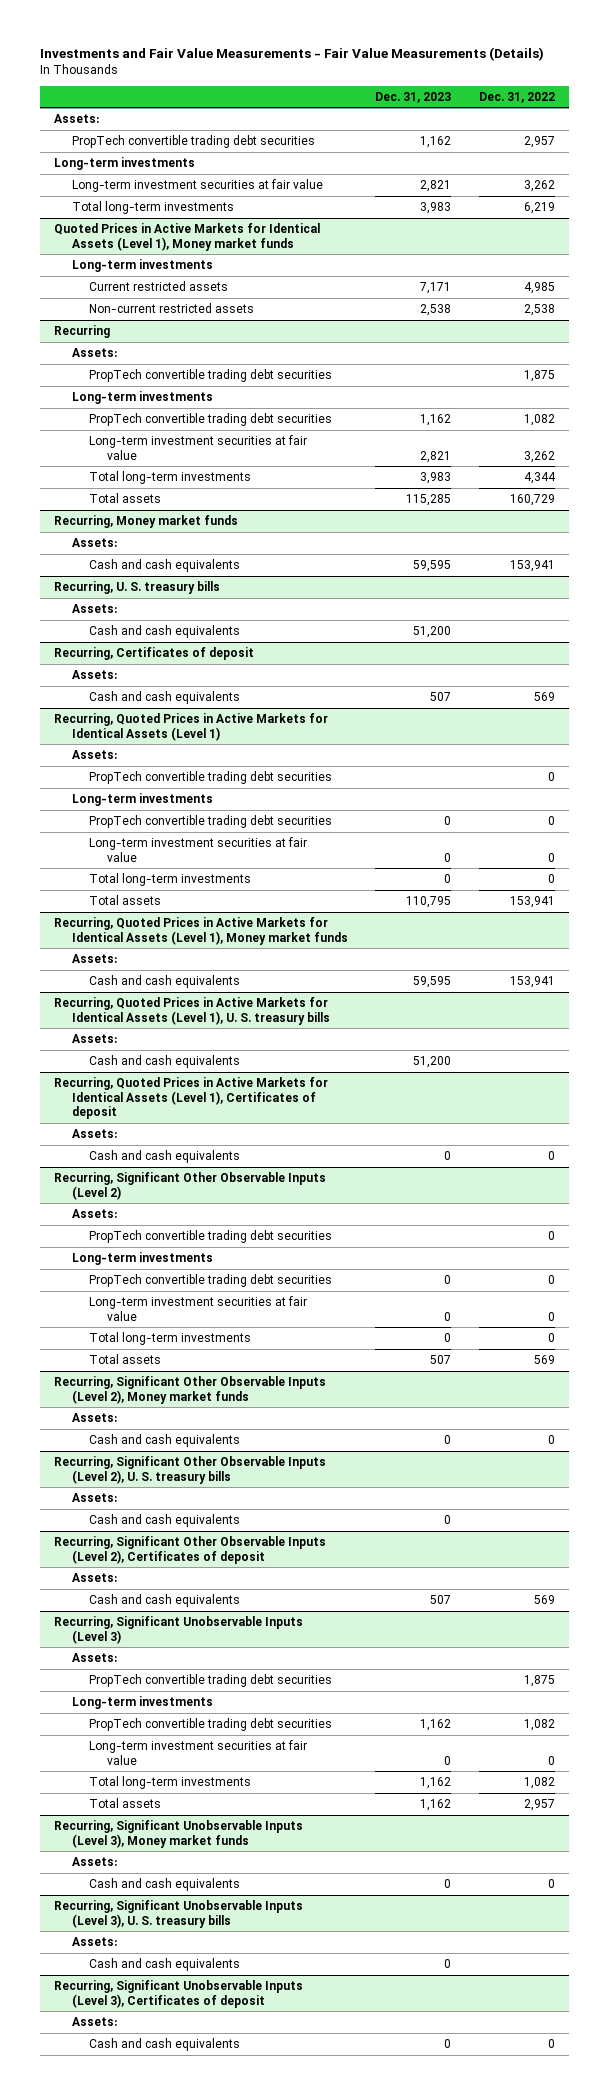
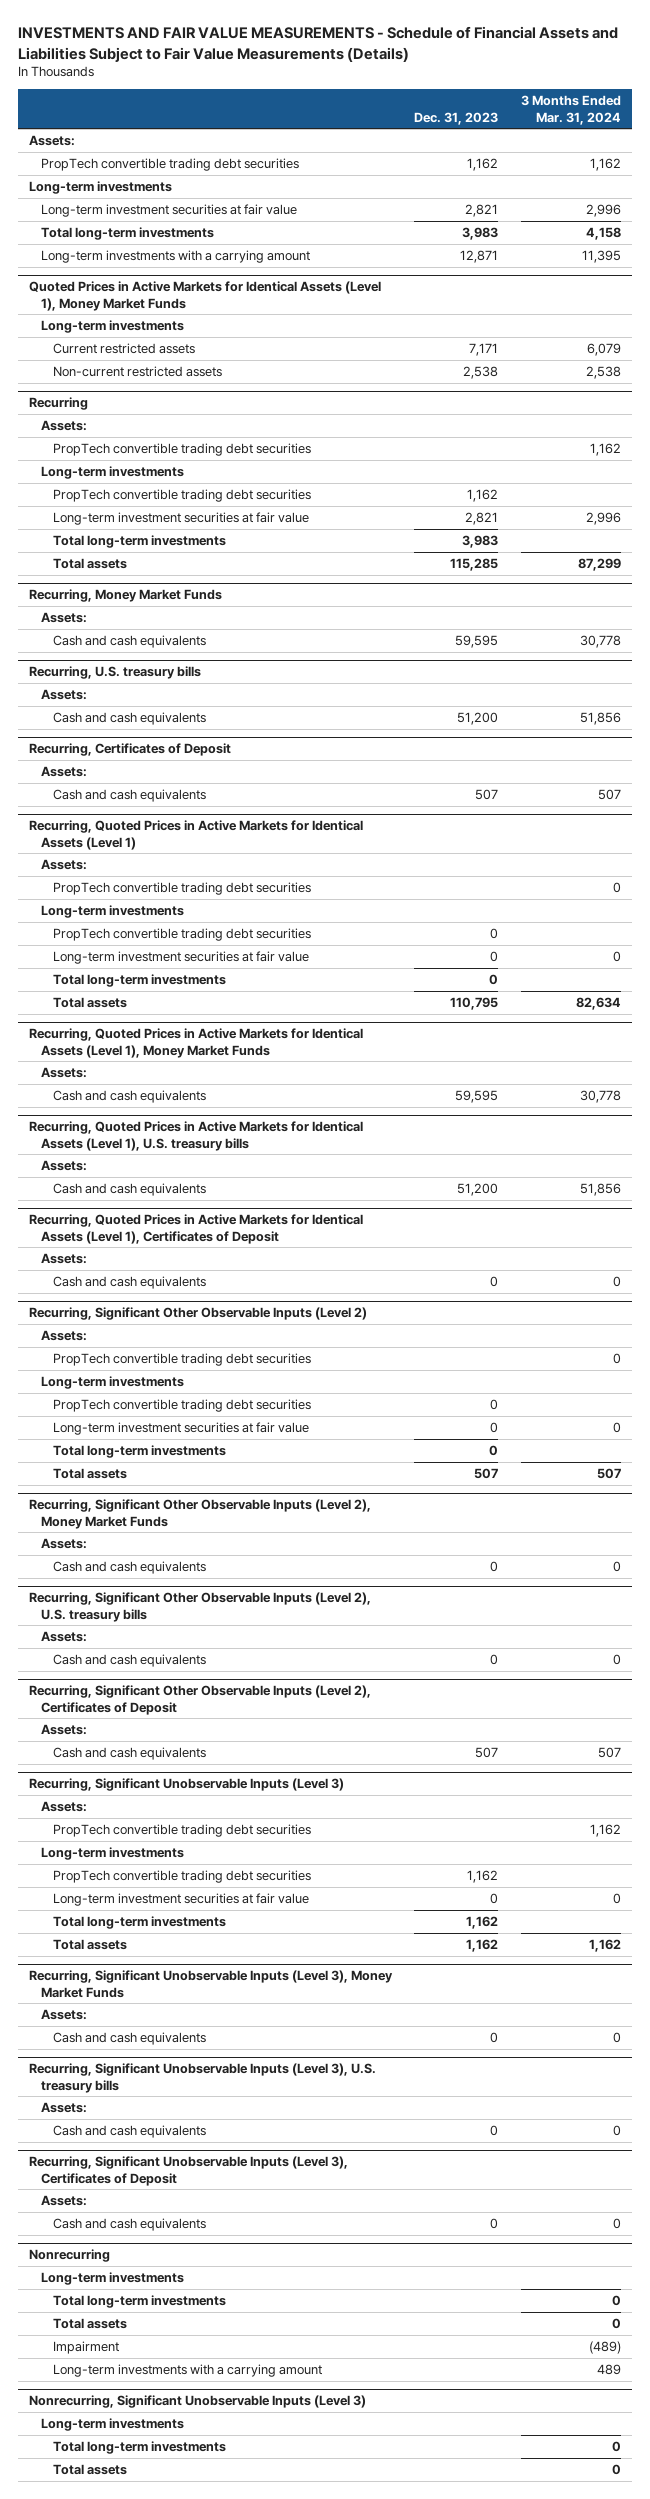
[39,46,544,61] Investments and Fair Value Measurements - Fair Value Measurements (Details) -> [17,26,618,62] INVESTMENTS AND FAIR VALUE MEASUREMENTS - Schedule of Financial Assets and Liabilities Subject to Fair Value Measurements (Details)
[479,91,556,103] Dec. 31, 2022 -> none
none -> [520,95,621,125] 3 Months Ended Mar. 31, 2024
none -> [40,250,310,264] Long-term investments with a carrying amount
[53,223,320,251] Quoted Prices in Active Markets for Identical Assets (Level 1), Money market funds -> [29,281,382,311] Quoted Prices in Active Markets for Identical Assets (Level 1), Money Market Funds
[53,515,238,529] Recurring, Money market funds -> [29,589,223,603] Recurring, Money Market Funds
[53,581,220,595] Recurring, U. S. treasury bills -> [29,666,202,680] Recurring, U.S. treasury bills
[53,647,254,661] Recurring, Certificates of deposit -> [29,743,232,757] Recurring, Certificates of Deposit
[53,917,348,945] Recurring, Quoted Prices in Active Markets for Identical Assets (Level 1), Money market funds -> [29,1028,364,1058] Recurring, Quoted Prices in Active Markets for Identical Assets (Level 1), Money Market Funds
[53,997,330,1025] Recurring, Quoted Prices in Active Markets for Identical Assets (Level 1), U. S. treasury bills -> [29,1121,364,1151] Recurring, Quoted Prices in Active Markets for Identical Assets (Level 1), U.S. treasury bills
[53,1077,328,1120] Recurring, Quoted Prices in Active Markets for Identical Assets (Level 1), Certificates of deposit -> [29,1214,364,1244] Recurring, Quoted Prices in Active Markets for Identical Assets (Level 1), Certificates of Deposit
[53,1376,326,1404] Recurring, Significant Other Observable Inputs (Level 2), Money market funds -> [29,1499,372,1529] Recurring, Significant Other Observable Inputs (Level 2), Money Market Funds
[53,1456,326,1484] Recurring, Significant Other Observable Inputs (Level 2), U. S. treasury bills -> [29,1592,372,1622] Recurring, Significant Other Observable Inputs (Level 2), U.S. treasury bills
[53,1536,326,1564] Recurring, Significant Other Observable Inputs (Level 2), Certificates of deposit -> [29,1685,372,1715] Recurring, Significant Other Observable Inputs (Level 2), Certificates of Deposit
[53,1820,303,1848] Recurring, Significant Unobservable Inputs (Level 3), Money market funds -> [29,1970,394,1998] Recurring, Significant Unobservable Inputs (Level 3), Money Market Funds
[53,1900,303,1928] Recurring, Significant Unobservable Inputs (Level 3), U. S. treasury bills -> [29,2063,377,2093] Recurring, Significant Unobservable Inputs (Level 3), U.S. treasury bills
[53,1980,303,2008] Recurring, Significant Unobservable Inputs (Level 3), Certificates of deposit -> [29,2156,349,2186] Recurring, Significant Unobservable Inputs (Level 3), Certificates of Deposit
none -> [29,2249,111,2263] Nonrecurring
none -> [40,2272,184,2286] Long-term investments
none -> [52,2295,226,2309] Total long-term investments
none -> [52,2318,127,2330] Total assets
none -> [52,2341,119,2355] Impairment
none -> [52,2364,322,2378] Long-term investments with a carrying amount
none -> [29,2395,367,2409] Nonrecurring, Significant Unobservable Inputs (Level 3)
none -> [40,2418,184,2432] Long-term investments
none -> [52,2441,226,2455] Total long-term investments
none -> [52,2464,127,2476] Total assets

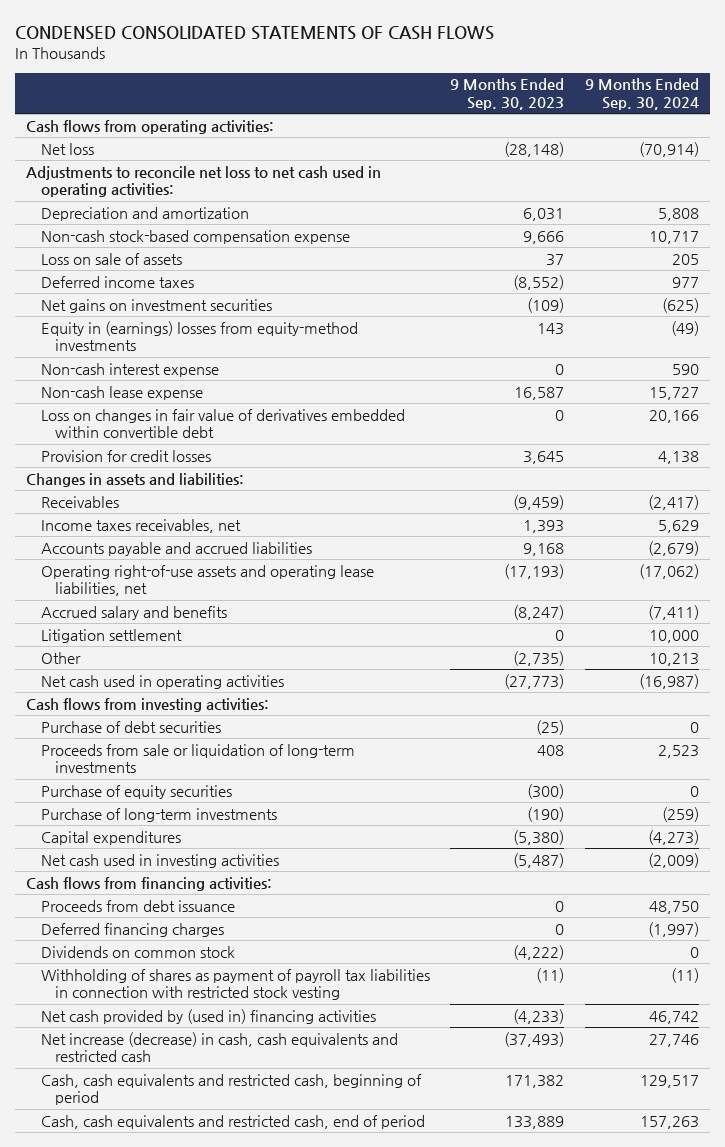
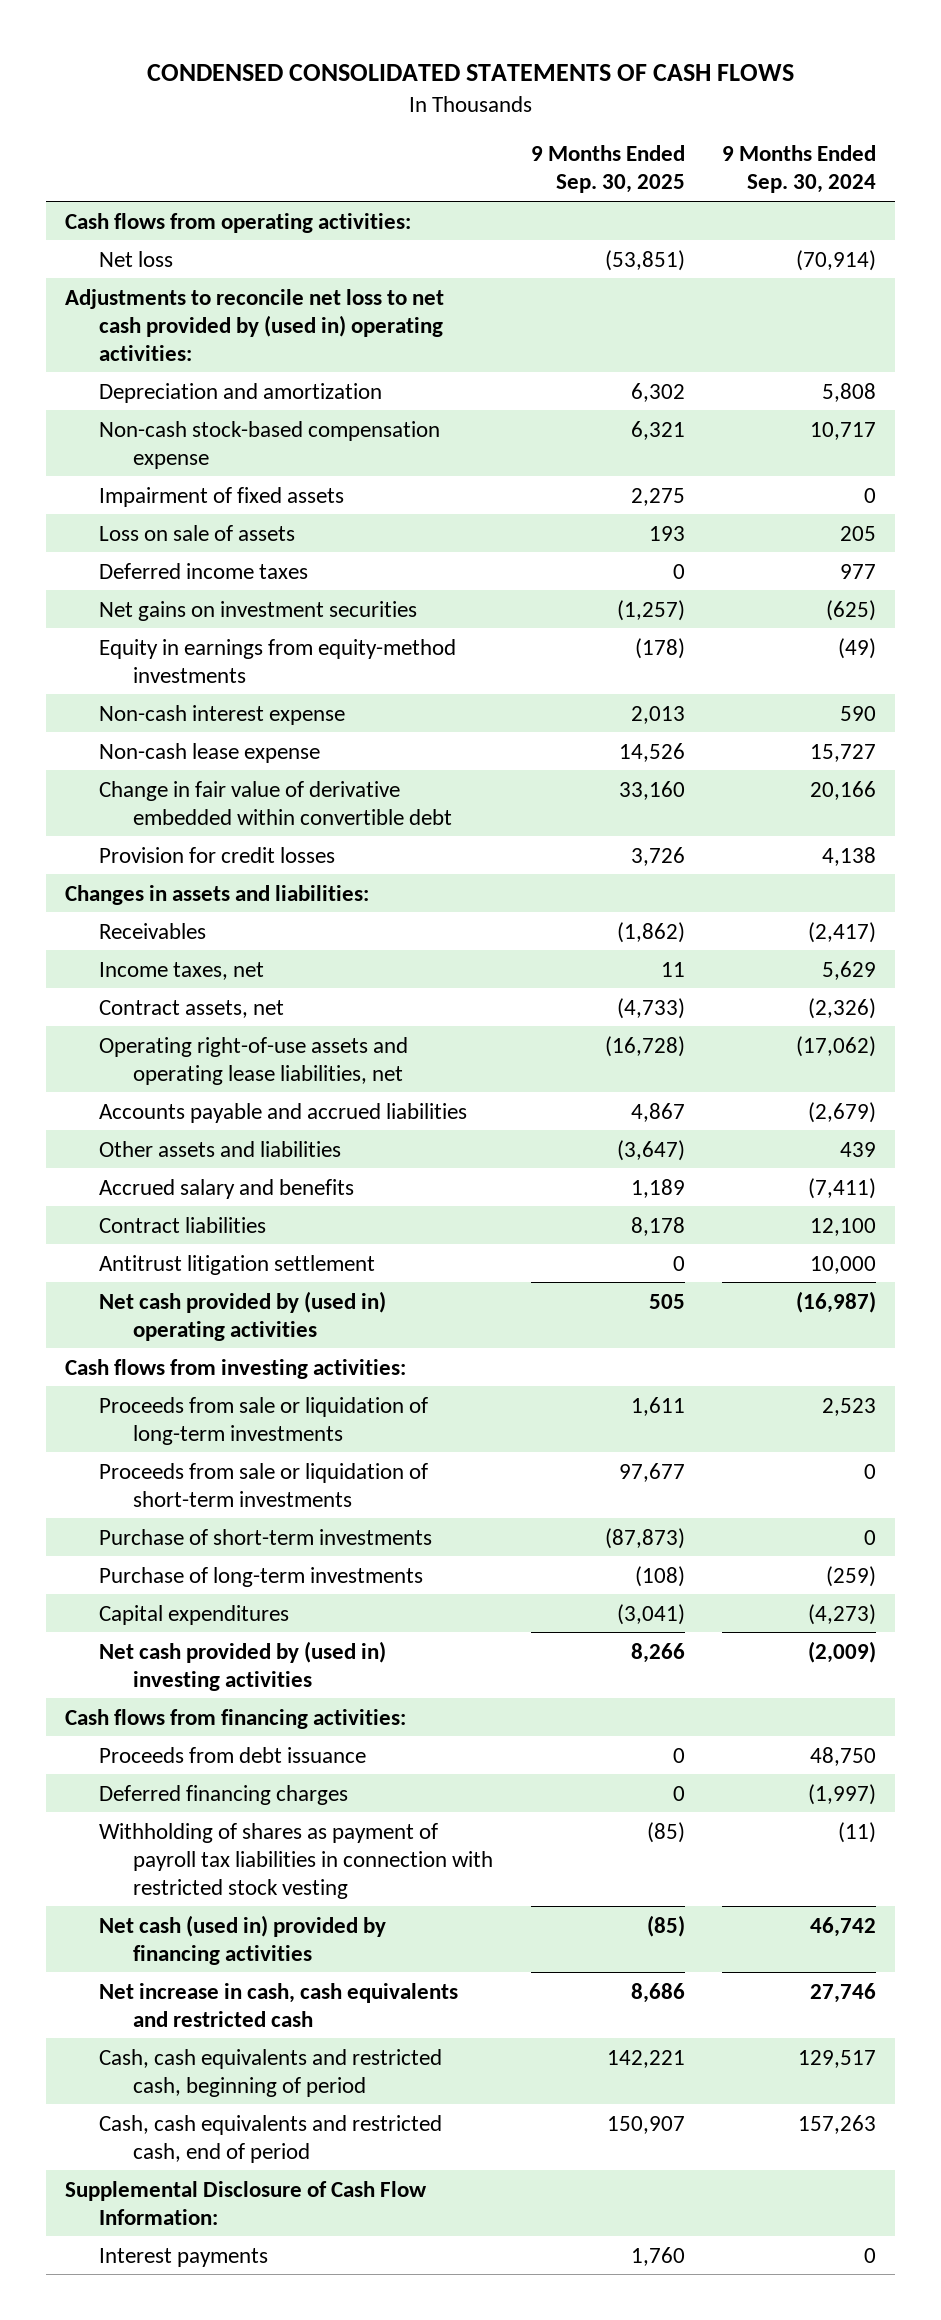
[450,78,565,110] 9 Months Ended Sep. 30, 2023 -> none
none -> [530,145,685,194] 9 Months Ended Sep. 30, 2025
[25,165,381,198] Adjustments to reconcile net loss to net cash used in operating activities: -> [64,288,444,361] Adjustments to reconcile net loss to net cash provided by (used in) operating activities:
none -> [99,486,345,507] Impairment of fixed assets
[40,320,358,352] Equity in (earnings) losses from equity-method investments -> [99,638,457,683] Equity in earnings from equity-method investments
[40,408,405,439] Loss on changes in fair value of derivatives embedded within convertible debt -> [99,780,453,825] Change in fair value of derivative embedded within convertible debt
[40,518,241,533] Income taxes receivables, net -> [99,961,265,980] Income taxes, net
none -> [99,999,285,1018] Contract assets, net
[40,541,312,556] Accounts payable and accrued liabilities -> [99,1102,468,1123] Accounts payable and accrued liabilities
none -> [99,1140,342,1157] Other assets and liabilities
[40,651,81,664] Other -> none
none -> [99,1216,267,1233] Contract liabilities
[40,628,182,643] Litigation settlement -> [99,1254,376,1275] Antitrust litigation settlement
[40,674,284,689] Net cash used in operating activities -> [99,1290,387,1341] Net cash provided by (used in) operating activities
[40,720,221,733] Purchase of debt securities -> none
[40,784,232,799] Purchase of equity securities -> none
none -> [99,1462,429,1507] Proceeds from sale or liquidation of short-term investments
none -> [99,1528,433,1545] Purchase of short-term investments
[40,853,279,868] Net cash used in investing activities -> [99,1640,387,1691] Net cash provided by (used in) investing activities
[40,945,235,958] Dividends on common stock -> none
[40,1008,376,1024] Net cash provided by (used in) financing activities -> [99,1914,387,1965] Net cash (used in) provided by financing activities
[40,1031,398,1063] Net increase (decrease) in cash, cash equivalents and restricted cash -> [99,1982,459,2027] Net increase in cash, cash equivalents and restricted cash
none -> [64,2180,427,2225] Supplemental Disclosure of Cash Flow Information:
none -> [99,2247,269,2267] Interest payments

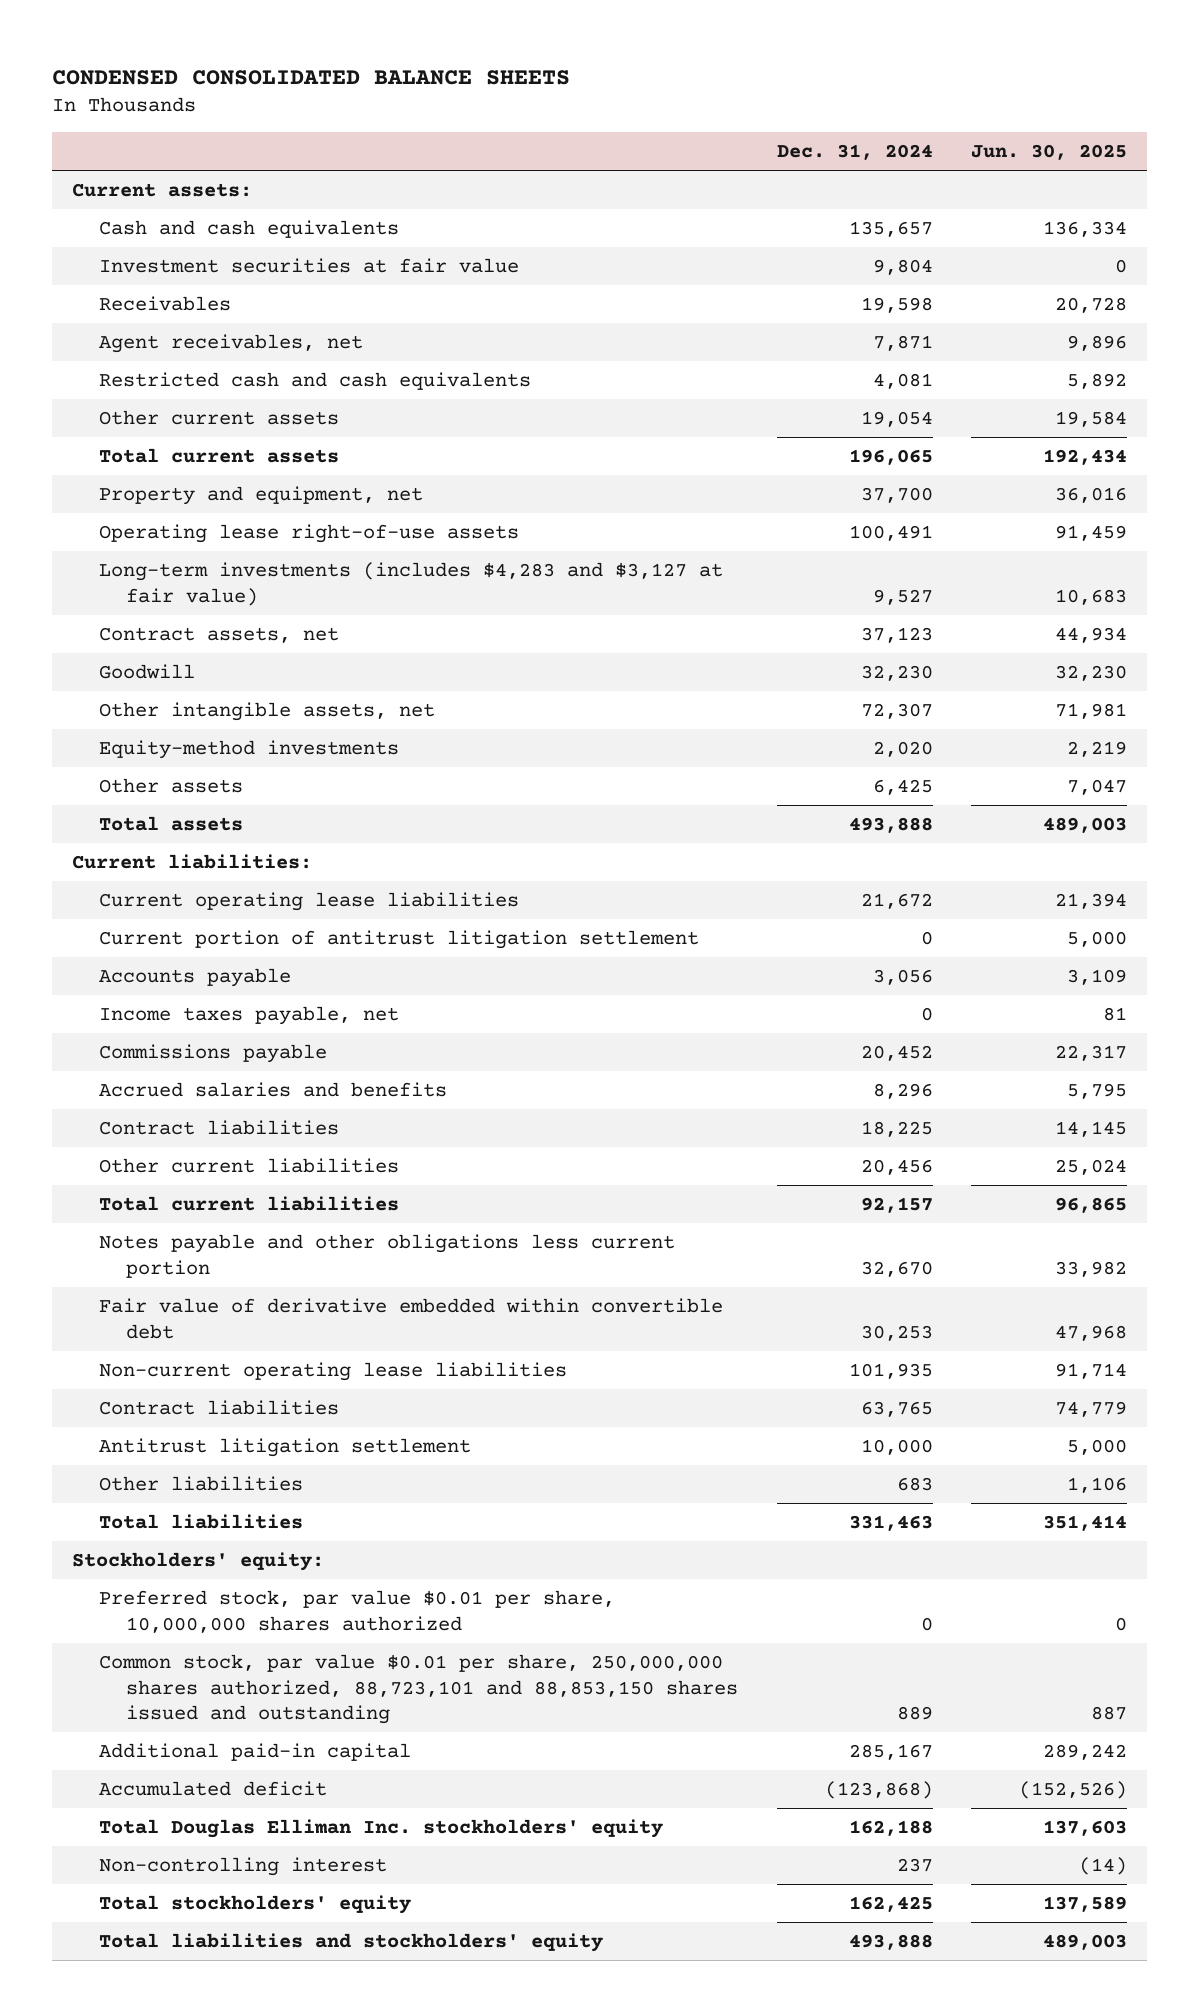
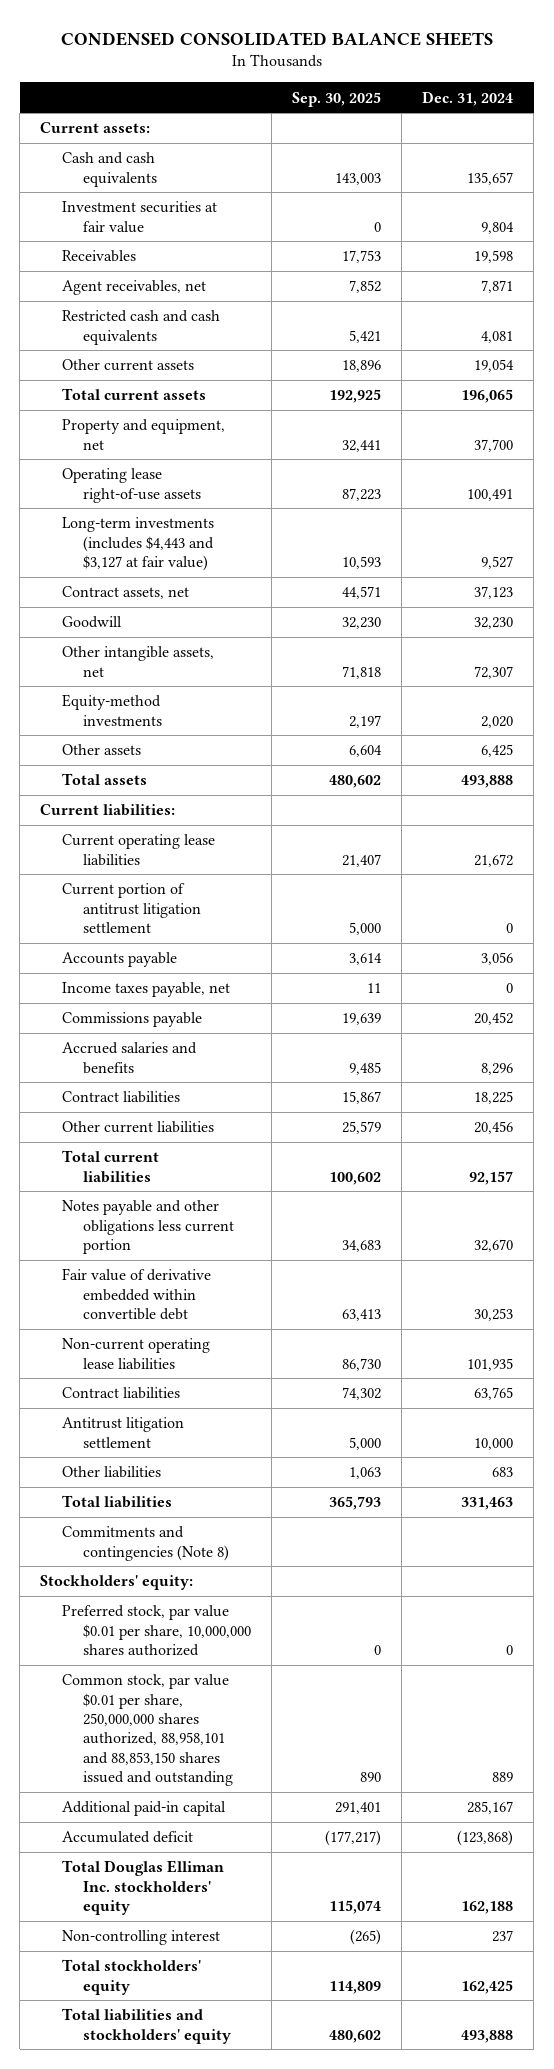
[971,143,1128,160] Jun. 30, 2025 -> none
none -> [292,91,382,107] Sep. 30, 2025
[98,562,723,606] Long-term investments (includes $4,283 and $3,127 at fair value) -> [61,517,215,571] Long-term investments (includes $4,443 and $3,127 at fair value)
none -> [61,1526,230,1561] Commitments and contingencies (Note 8)
[98,1654,738,1725] Common stock, par value $0.01 per share, 250,000,000 shares authorized, 88,723,101 and 88,853,150 shares issued and outstanding -> [61,1674,234,1787] Common stock, par value $0.01 per share, 250,000,000 shares authorized, 88,958,101 and 88,853,150 shares issued and outstanding

